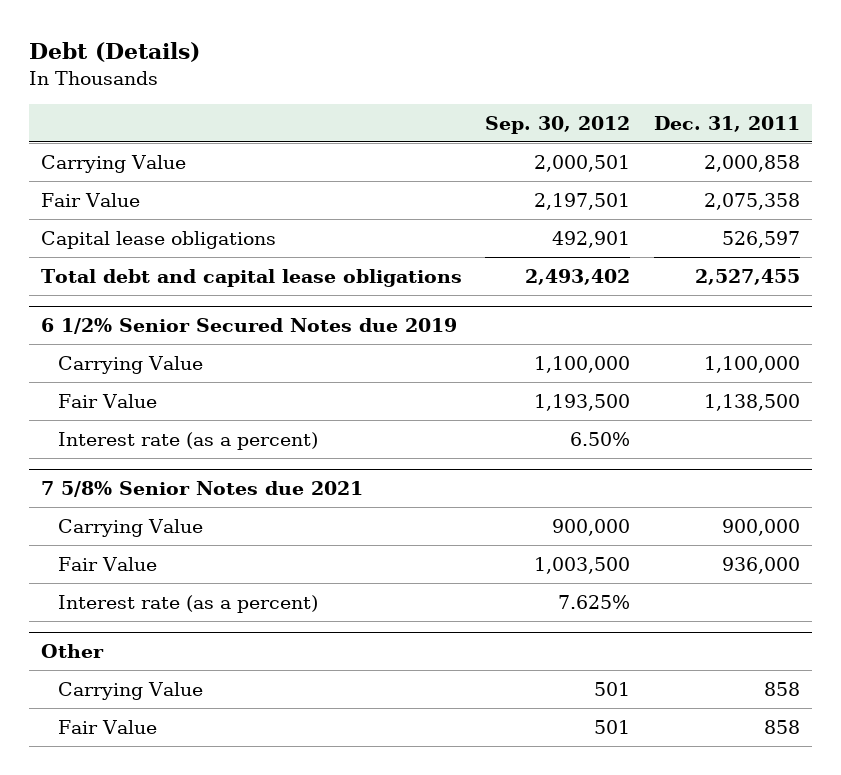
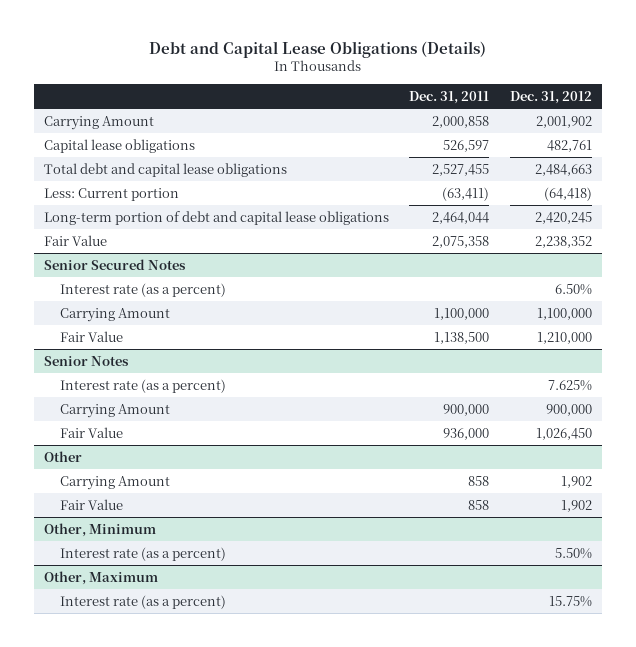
[29,41,201,62] Debt (Details) -> [148,40,486,58] Debt and Capital Lease Obligations (Details)
[485,115,631,134] Sep. 30, 2012 -> none
none -> [509,90,592,104] Dec. 31, 2012
[40,154,186,173] Carrying Value -> [43,115,154,130] Carrying Amount
[40,318,457,335] 6 1/2% Senior Secured Notes due 2019 -> none
none -> [43,187,179,201] Less: Current portion
none -> [43,210,389,225] Long-term portion of debt and capital lease obligations
[40,192,140,207] Fair Value -> [43,234,107,246] Fair Value
none -> [43,258,186,270] Senior Secured Notes
none -> [59,282,226,297] Interest rate (as a percent)
[58,355,204,374] Carrying Value -> [59,307,170,322] Carrying Amount
none -> [43,355,129,366] Senior Notes
[40,481,363,498] 7 5/8% Senior Notes due 2021 -> none
[58,518,204,537] Carrying Value -> [59,403,170,418] Carrying Amount
[58,594,319,613] Interest rate (as a percent) -> none
[58,681,204,700] Carrying Value -> [59,475,170,490] Carrying Amount
none -> [43,522,156,537] Other, Minimum
none -> [59,546,226,561] Interest rate (as a percent)
none -> [43,570,158,585] Other, Maximum
none -> [59,594,226,609] Interest rate (as a percent)

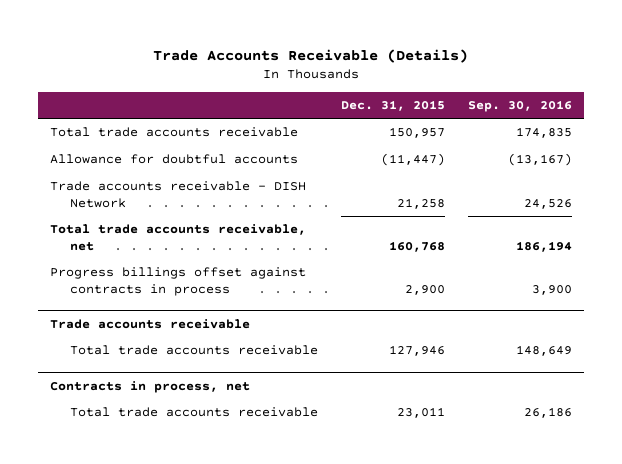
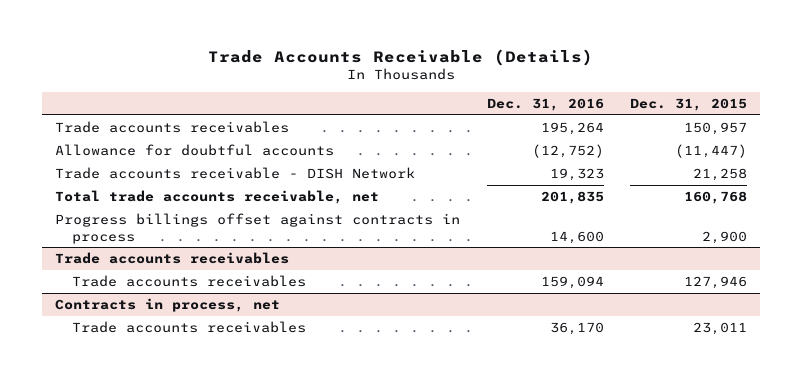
[468,100,573,113] Sep. 30, 2016 -> none
none -> [486,97,604,111] Dec. 31, 2016
[49,127,298,138] Total trade accounts receivable -> [55,120,290,133] Trade accounts receivables
[49,318,250,329] Trade accounts receivable -> [55,251,290,264] Trade accounts receivables
[70,345,319,356] Total trade accounts receivable -> [71,274,306,287] Trade accounts receivables
[70,407,319,418] Total trade accounts receivable -> [71,320,306,333] Trade accounts receivables

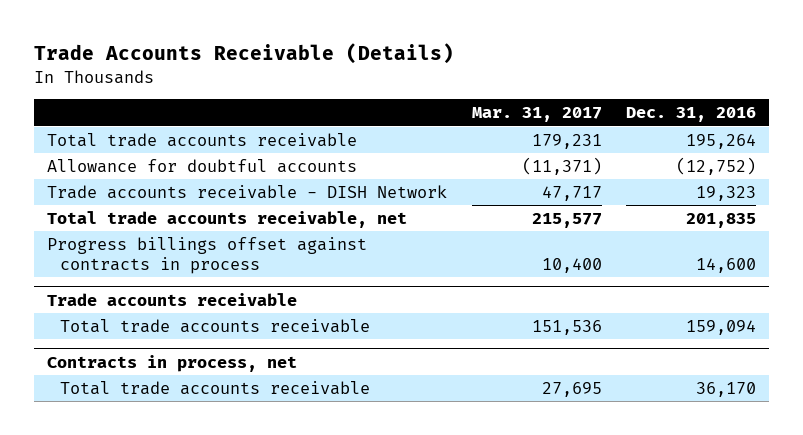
[630,97,748,111] Dec. 31, 2015 -> none
none -> [471,107,602,123] Mar. 31, 2017
[55,120,290,133] Trade accounts receivables -> [46,132,357,147] Total trade accounts receivable
[55,251,290,264] Trade accounts receivables -> [46,292,297,306] Trade accounts receivable
[71,274,306,287] Trade accounts receivables -> [59,318,370,333] Total trade accounts receivable
[71,320,306,333] Trade accounts receivables -> [59,380,370,395] Total trade accounts receivable

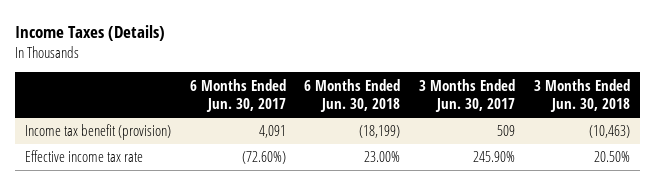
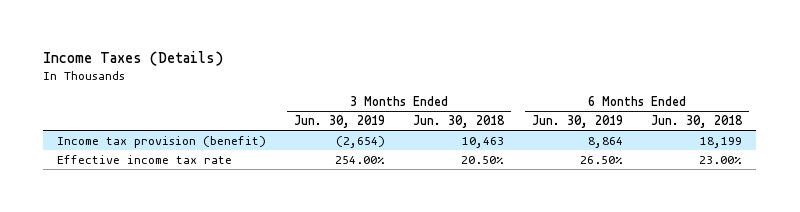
[189,78,286,113] 6 Months Ended Jun. 30, 2017 -> none
[419,78,516,113] 3 Months Ended Jun. 30, 2017 -> none
none -> [294,115,386,129] Jun. 30, 2019
none -> [532,115,624,129] Jun. 30, 2019
[24,124,171,141] Income tax benefit (provision) -> [57,135,267,148] Income tax provision (benefit)
[359,125,401,139] (18,199) -> [700,136,743,148] 18,199
[589,125,631,139] (10,463) -> [462,136,505,148] 10,463

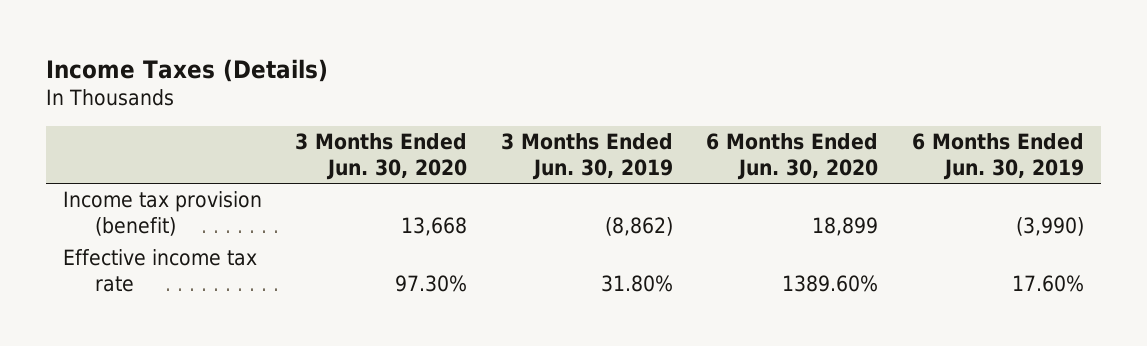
[413,115,506,129] Jun. 30, 2018 -> none
[651,115,744,129] Jun. 30, 2018 -> none
none -> [295,132,468,180] 3 Months Ended Jun. 30, 2020
none -> [706,132,879,180] 6 Months Ended Jun. 30, 2020
[336,135,386,148] (2,654) -> [604,217,673,237] (8,862)
[588,136,624,148] 8,864 -> [1015,217,1084,237] (3,990)
[335,155,386,164] 254.00% -> [600,275,673,293] 31.80%
[580,155,624,164] 26.50% -> [1011,275,1084,293] 17.60%

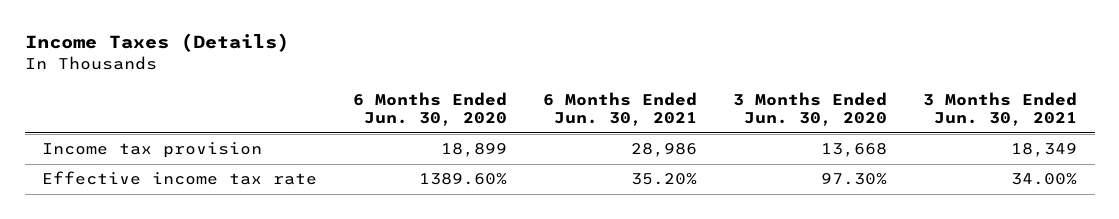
[500,132,673,180] 3 Months Ended Jun. 30, 2019 -> none
[911,132,1084,180] 6 Months Ended Jun. 30, 2019 -> none
none -> [543,91,698,126] 6 Months Ended Jun. 30, 2021
none -> [922,91,1077,126] 3 Months Ended Jun. 30, 2021
[63,191,263,237] Income tax provision (benefit) -> [42,142,263,159] Income tax provision

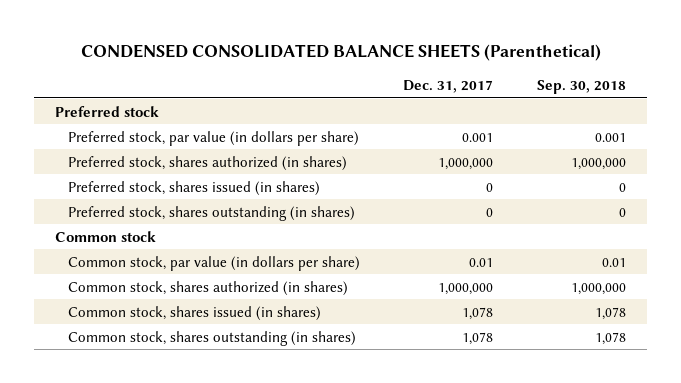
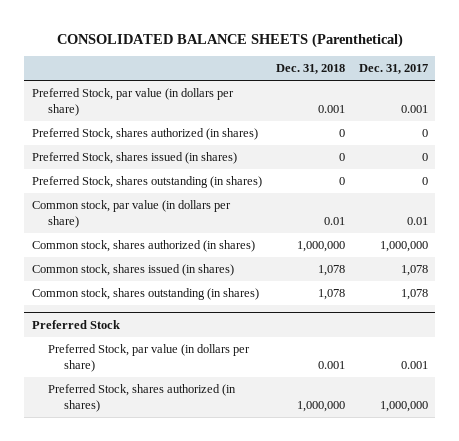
[80,44,601,62] CONDENSED CONSOLIDATED BALANCE SHEETS (Parenthetical) -> [56,32,403,48] CONSOLIDATED BALANCE SHEETS (Parenthetical)
[536,79,626,94] Sep. 30, 2018 -> none
none -> [275,64,345,75] Dec. 31, 2018
[55,105,160,117] Preferred stock -> none
[55,230,157,242] Common stock -> none
[68,130,360,146] Preferred stock, par value (in dollars per share) -> [31,88,234,117] Preferred Stock, par value (in dollars per share)
[68,155,348,171] Preferred stock, shares authorized (in shares) -> [31,128,258,141] Preferred Stock, shares authorized (in shares)
[438,157,494,170] 1,000,000 -> [421,129,428,138] 0
[68,180,321,196] Preferred stock, shares issued (in shares) -> [31,152,237,165] Preferred Stock, shares issued (in shares)
[68,205,356,221] Preferred stock, shares outstanding (in shares) -> [31,176,262,189] Preferred Stock, shares outstanding (in shares)
none -> [31,320,120,330] Preferred Stock
none -> [47,344,250,373] Preferred Stock, par value (in dollars per share)
none -> [47,384,236,413] Preferred Stock, shares authorized (in shares)

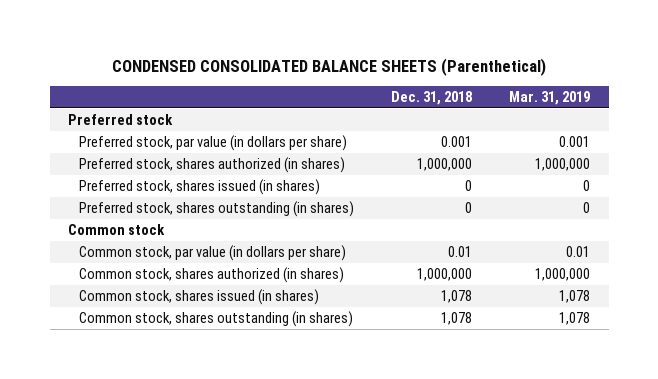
[56,32,403,48] CONSOLIDATED BALANCE SHEETS (Parenthetical) -> [112,57,547,76] CONDENSED CONSOLIDATED BALANCE SHEETS (Parenthetical)
[358,64,428,75] Dec. 31, 2017 -> none
none -> [508,90,590,105] Mar. 31, 2019
none -> [68,113,174,125] Preferred stock
[31,88,234,117] Preferred Stock, par value (in dollars per share) -> [78,134,347,151] Preferred stock, par value (in dollars per share)
[31,128,258,141] Preferred Stock, shares authorized (in shares) -> [78,156,345,173] Preferred stock, shares authorized (in shares)
[338,129,345,138] 0 -> [416,157,472,171] 1,000,000
[31,152,237,165] Preferred Stock, shares issued (in shares) -> [78,178,320,195] Preferred stock, shares issued (in shares)
[31,176,262,189] Preferred Stock, shares outstanding (in shares) -> [78,200,354,217] Preferred stock, shares outstanding (in shares)
none -> [68,223,166,235] Common stock
[31,320,120,330] Preferred Stock -> none
[47,344,250,373] Preferred Stock, par value (in dollars per share) -> none
[47,384,236,413] Preferred Stock, shares authorized (in shares) -> none

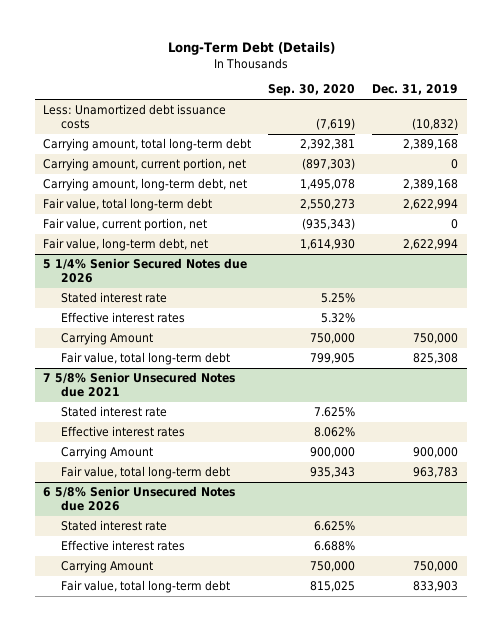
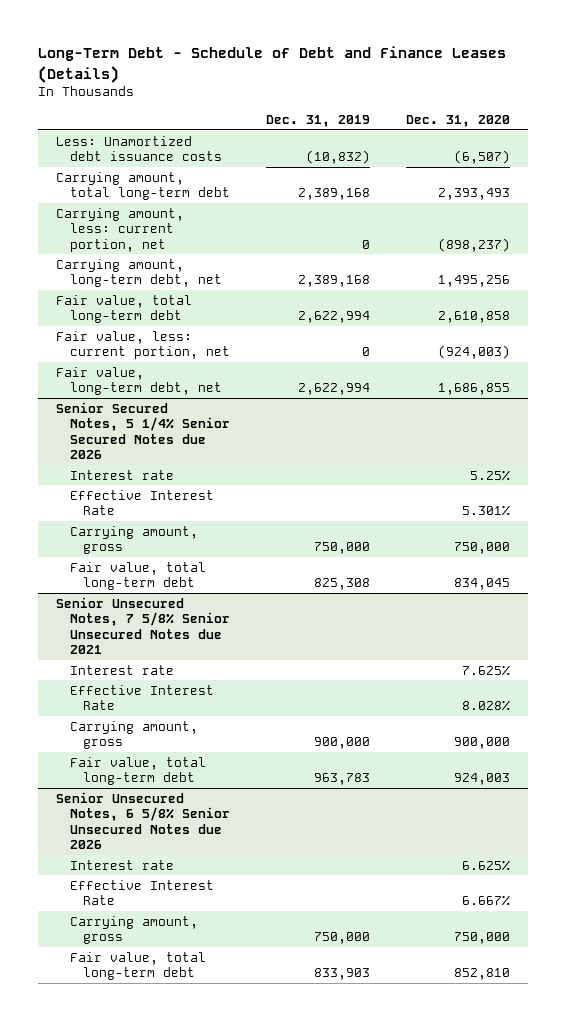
[167,42,335,56] Long-Term Debt (Details) -> [37,46,506,83] Long-Term Debt - Schedule of Debt and Finance Leases (Details)
[268,84,356,97] Sep. 30, 2020 -> none
none -> [406,115,511,128] Dec. 31, 2020
[43,158,247,172] Carrying amount, current portion, net -> [55,207,184,252] Carrying amount, less: current portion, net
[43,218,208,232] Fair value, current portion, net -> [55,330,230,360] Fair value, less: current portion, net
[43,258,248,283] 5 1/4% Senior Secured Notes due 2026 -> [55,401,230,460] Senior Secured Notes, 5 1/4% Senior Secured Notes due 2026
[60,292,167,304] Stated interest rate -> [69,469,174,480] Interest rate
[60,312,185,324] Effective interest rates -> [69,489,214,516] Effective Interest Rate
[60,332,153,346] Carrying Amount -> [69,525,198,555] Carrying amount, gross
[43,372,236,397] 7 5/8% Senior Unsecured Notes due 2021 -> [55,596,230,655] Senior Unsecured Notes, 7 5/8% Senior Unsecured Notes due 2021
[60,406,167,418] Stated interest rate -> [69,664,174,675] Interest rate
[60,426,185,438] Effective interest rates -> [69,684,214,711] Effective Interest Rate
[60,446,153,460] Carrying Amount -> [69,720,198,750] Carrying amount, gross
[43,486,236,511] 6 5/8% Senior Unsecured Notes due 2026 -> [55,791,230,850] Senior Unsecured Notes, 6 5/8% Senior Unsecured Notes due 2026
[60,520,167,532] Stated interest rate -> [69,859,174,870] Interest rate
[60,540,185,552] Effective interest rates -> [69,879,214,906] Effective Interest Rate
[60,560,153,574] Carrying Amount -> [69,915,198,945] Carrying amount, gross

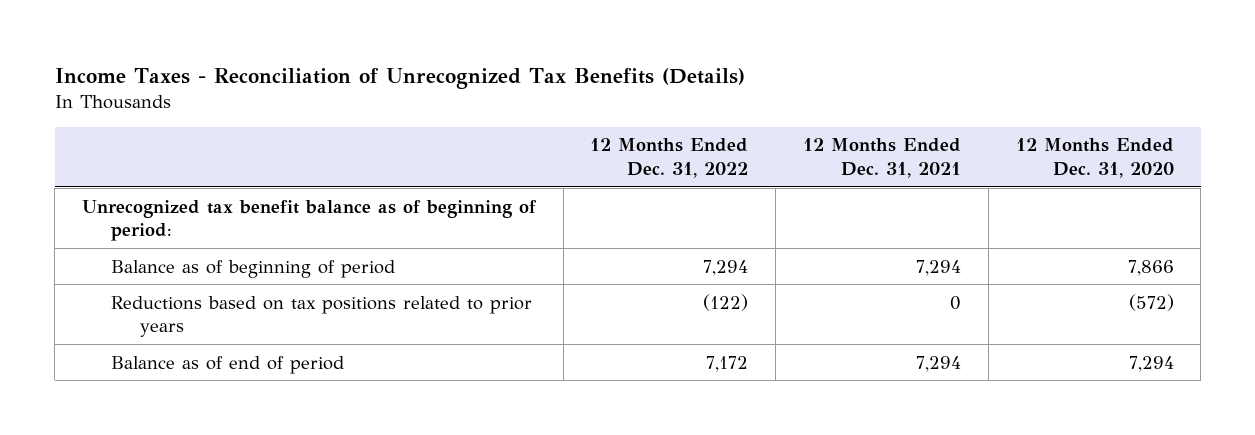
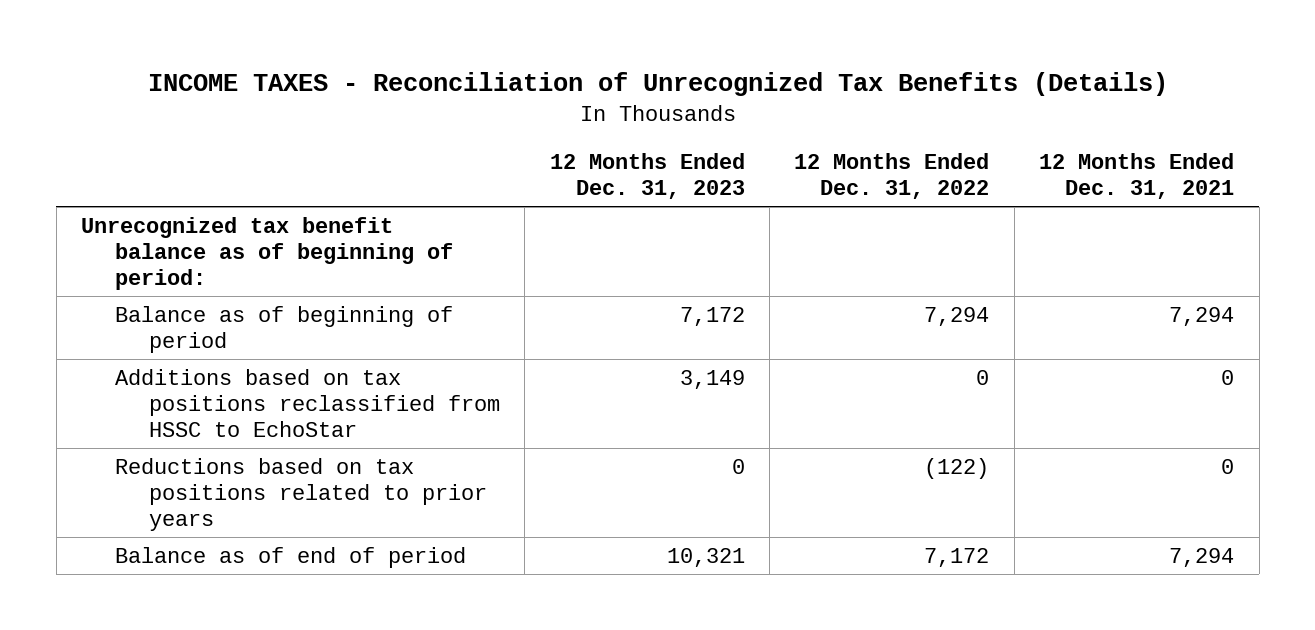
[54,68,745,90] Income Taxes - Reconciliation of Unrecognized Tax Benefits (Details) -> [147,71,1168,96] INCOME TAXES - Reconciliation of Unrecognized Tax Benefits (Details)
[1015,138,1174,178] 12 Months Ended Dec. 31, 2020 -> none
none -> [549,152,745,199] 12 Months Ended Dec. 31, 2023
none -> [114,369,500,437] Additions based on tax positions reclassified from HSSC to EchoStar

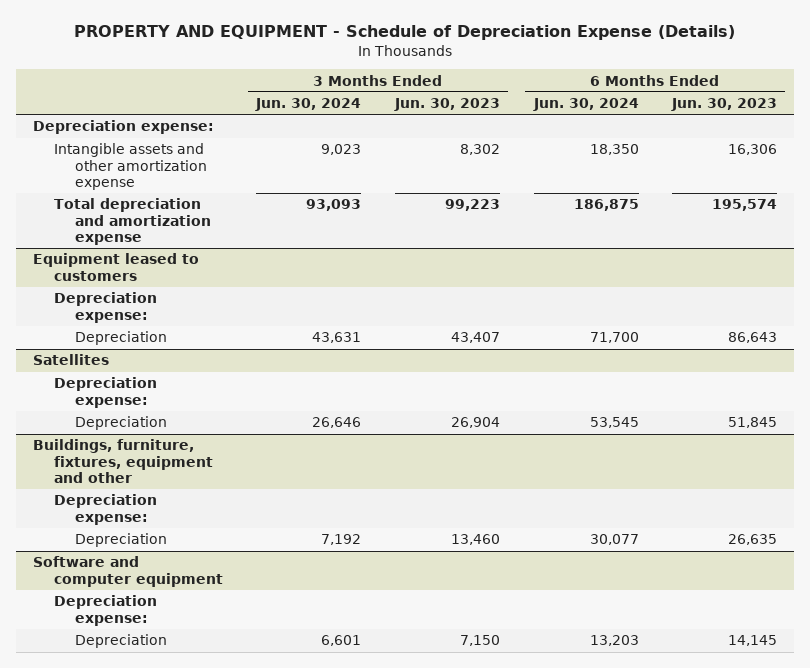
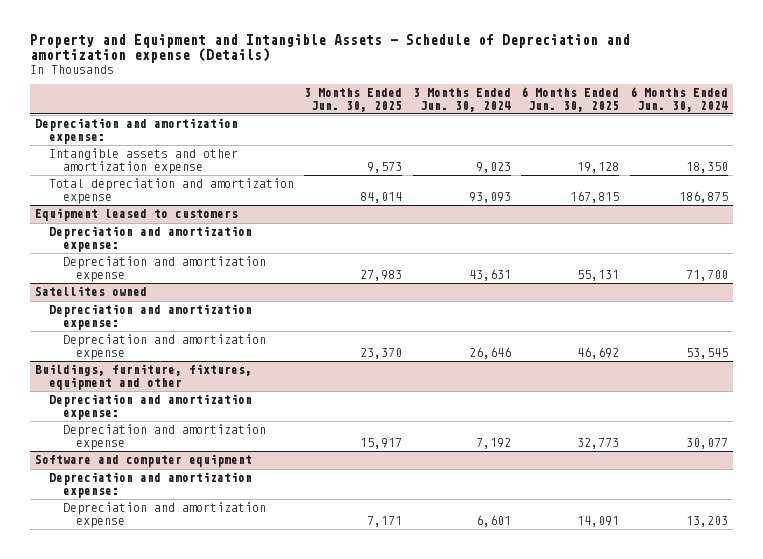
[73,25,735,41] PROPERTY AND EQUIPMENT - Schedule of Depreciation Expense (Details) -> [29,33,630,64] Property and Equipment and Intangible Assets - Schedule of Depreciation and amortization expense (Details)
[393,98,500,112] Jun. 30, 2023 -> none
[671,98,778,112] Jun. 30, 2023 -> none
none -> [304,87,403,112] 3 Months Ended Jun. 30, 2025
none -> [521,86,620,112] 6 Months Ended Jun. 30, 2025
[32,120,214,135] Depreciation expense: -> [34,118,238,145] Depreciation and amortization expense:
[53,292,157,323] Depreciation expense: -> [48,226,252,253] Depreciation and amortization expense:
[75,331,168,346] Depreciation -> [62,256,266,283] Depreciation and amortization expense
[32,354,109,366] Satellites -> [34,286,147,297] Satellites owned
[53,377,157,408] Depreciation expense: -> [48,304,252,331] Depreciation and amortization expense:
[75,416,168,431] Depreciation -> [62,334,266,361] Depreciation and amortization expense
[53,494,157,525] Depreciation expense: -> [48,394,252,421] Depreciation and amortization expense:
[75,533,168,548] Depreciation -> [62,424,266,451] Depreciation and amortization expense
[53,595,157,626] Depreciation expense: -> [48,472,252,499] Depreciation and amortization expense:
[75,634,168,649] Depreciation -> [62,502,266,529] Depreciation and amortization expense

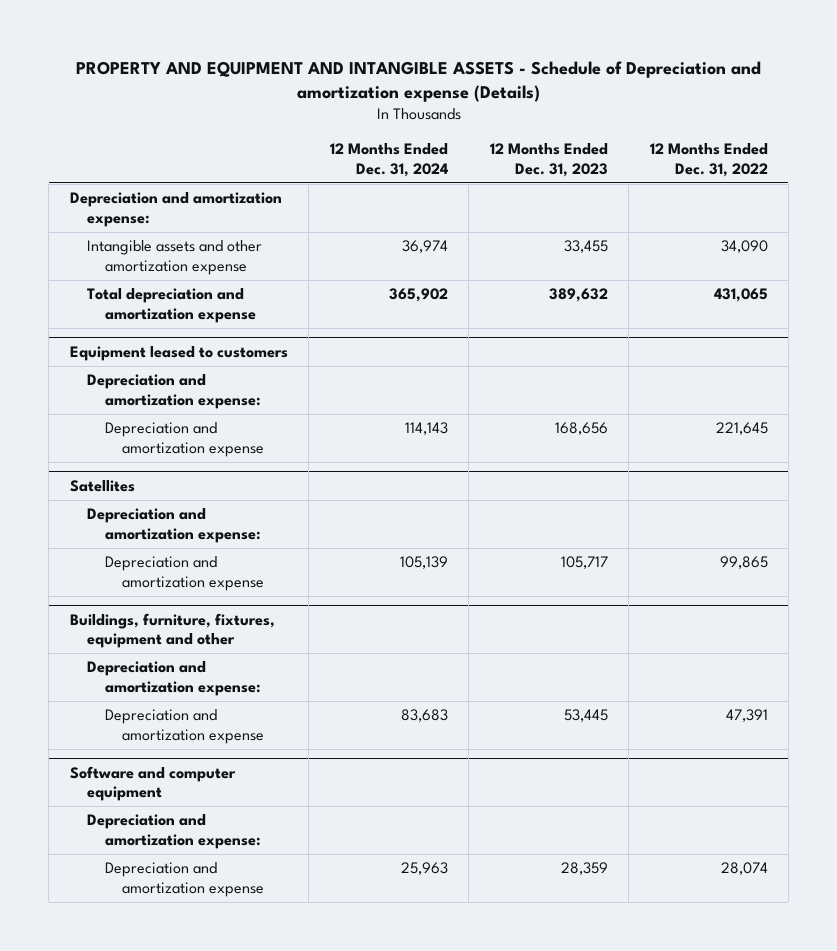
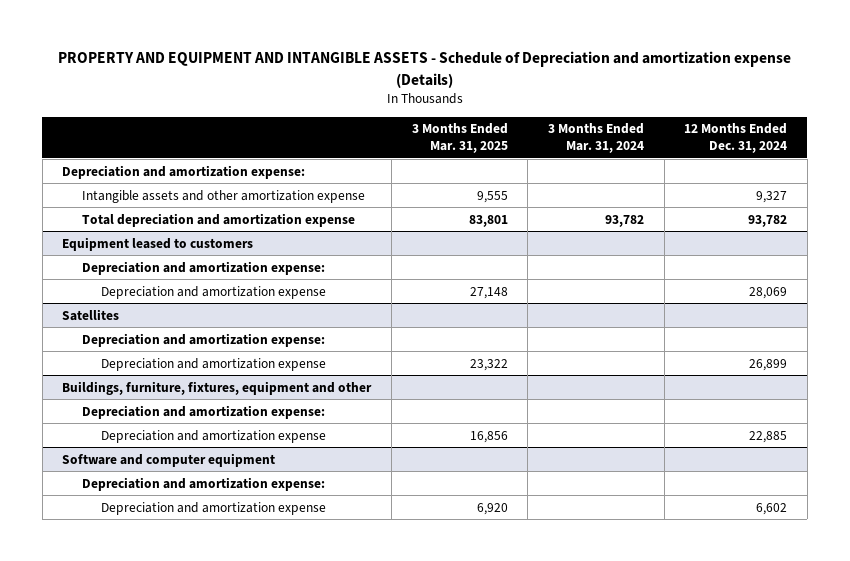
[489,143,608,177] 12 Months Ended Dec. 31, 2023 -> none
[649,143,768,177] 12 Months Ended Dec. 31, 2022 -> none
none -> [411,123,508,154] 3 Months Ended Mar. 31, 2025
none -> [547,123,644,154] 3 Months Ended Mar. 31, 2024
[401,240,448,254] 36,974 -> [756,190,788,203] 9,327
[388,288,448,303] 365,902 -> [748,214,788,227] 93,782
[404,422,448,436] 114,143 -> [749,286,788,299] 28,069
[399,556,448,570] 105,139 -> [749,358,788,371] 26,899
[400,709,448,723] 83,683 -> [749,430,788,443] 22,885
[400,862,448,876] 25,963 -> [756,502,788,515] 6,602

